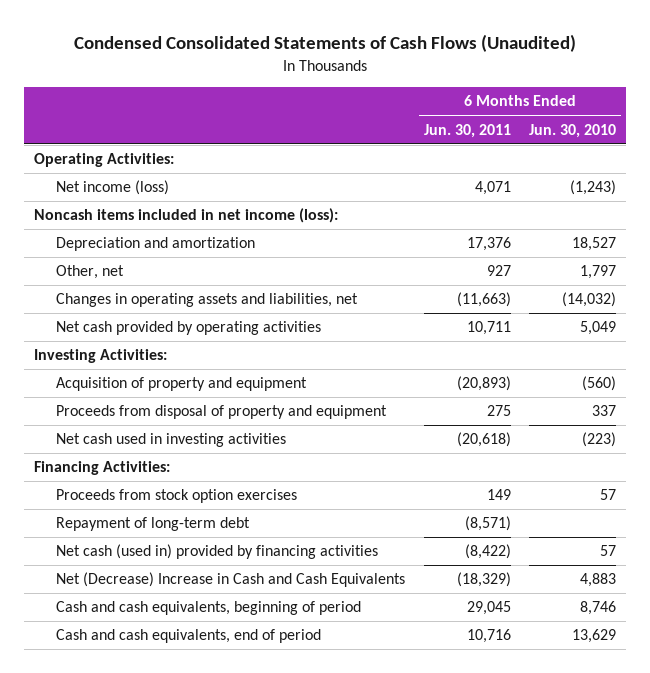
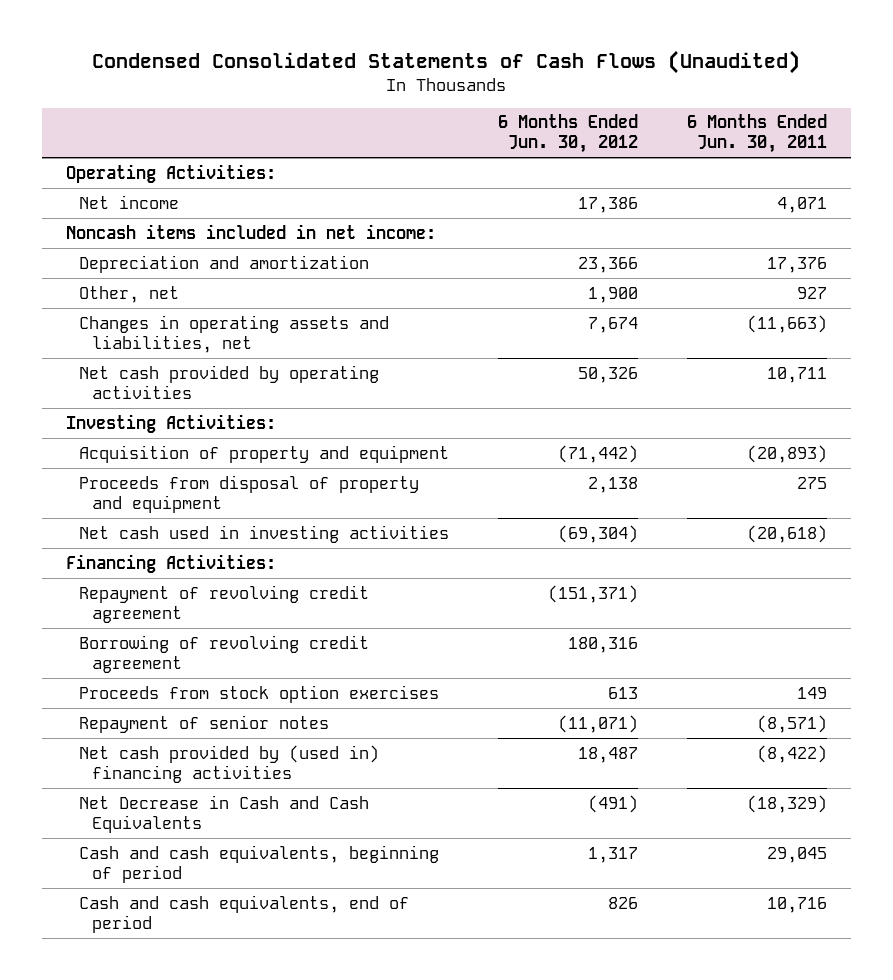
[529,123,617,138] Jun. 30, 2010 -> none
none -> [497,114,638,154] 6 Months Ended Jun. 30, 2012
[55,180,169,196] Net income (loss) -> [79,194,180,209] Net income
[33,208,338,224] Noncash items included in net income (loss): -> [65,223,436,239] Noncash items included in net income:
none -> [79,584,370,623] Repayment of revolving credit agreement
none -> [79,634,370,673] Borrowing of revolving credit agreement
[55,517,250,532] Repayment of long-term debt -> [79,714,330,733] Repayment of senior notes
[55,544,378,560] Net cash (used in) provided by financing activities -> [79,744,380,783] Net cash provided by (used in) financing activities
[55,572,405,588] Net (Decrease) Increase in Cash and Cash Equivalents -> [79,794,370,833] Net Decrease in Cash and Cash Equivalents

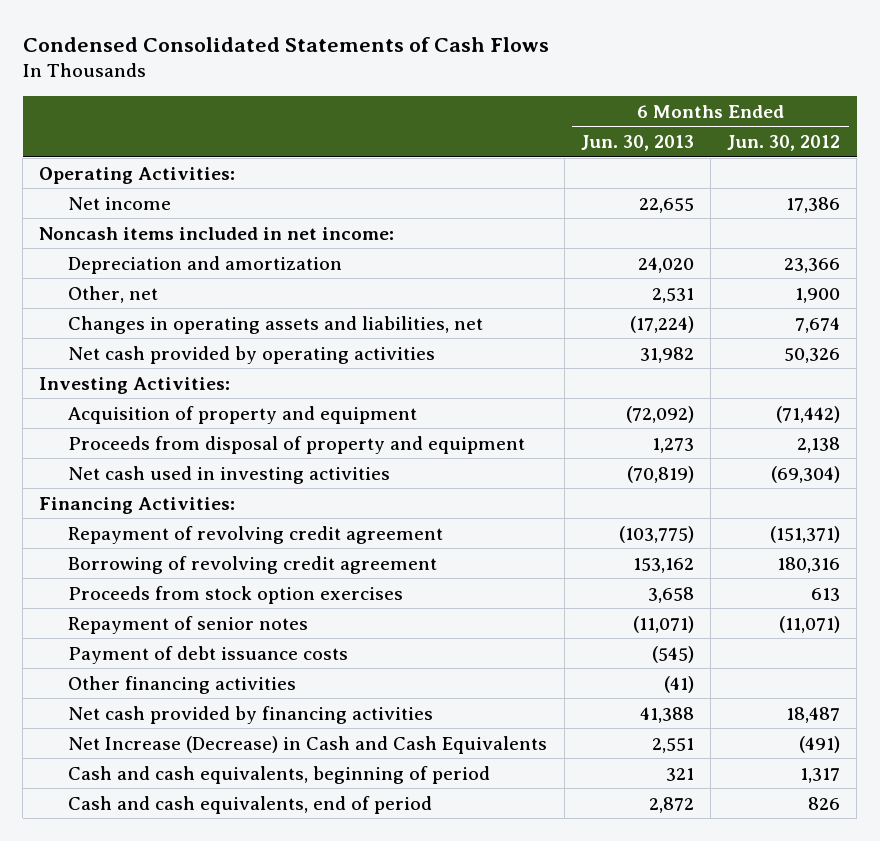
[92,49,801,74] Condensed Consolidated Statements of Cash Flows (Unaudited) -> [22,36,549,52] Condensed Consolidated Statements of Cash Flows
[686,114,827,154] 6 Months Ended Jun. 30, 2011 -> none
none -> [580,135,694,152] Jun. 30, 2013
none -> [68,645,349,664] Payment of debt issuance costs
none -> [68,675,297,694] Other financing activities
[79,744,380,783] Net cash provided by (used in) financing activities -> [68,705,434,724] Net cash provided by financing activities
[79,794,370,833] Net Decrease in Cash and Cash Equivalents -> [68,735,548,754] Net Increase (Decrease) in Cash and Cash Equivalents

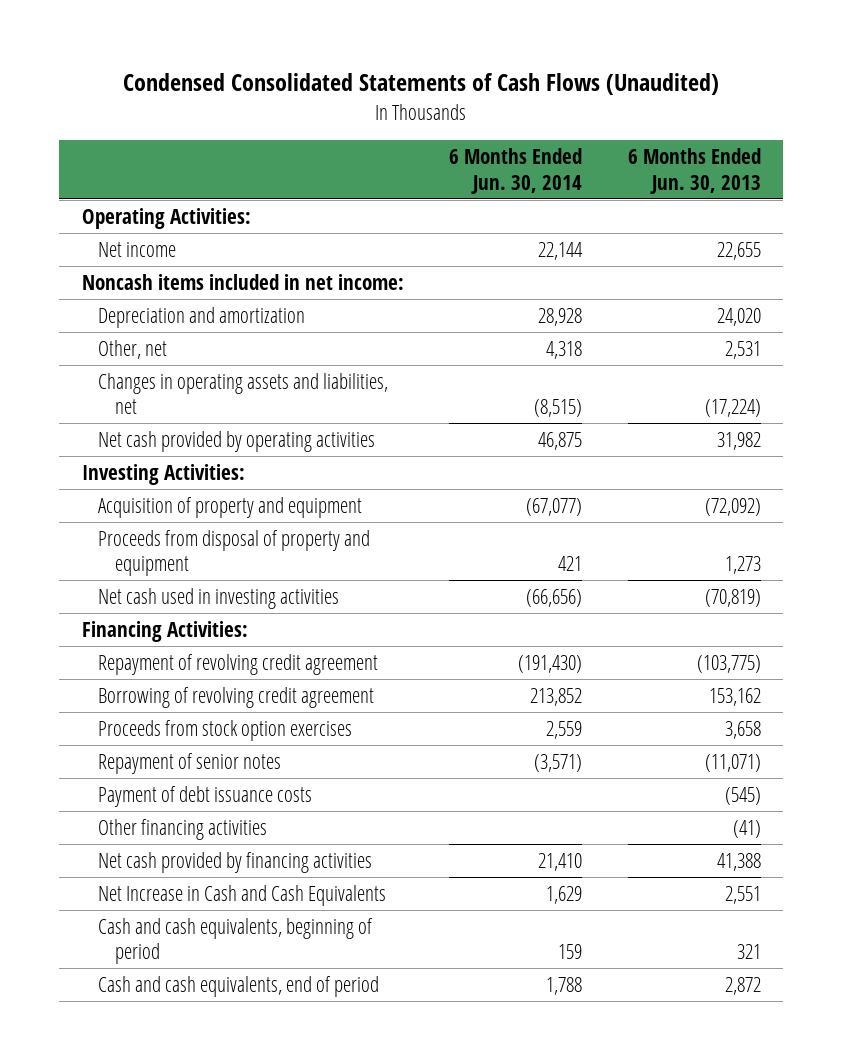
[22,36,549,52] Condensed Consolidated Statements of Cash Flows -> [123,73,720,96] Condensed Consolidated Statements of Cash Flows (Unaudited)
[727,135,841,152] Jun. 30, 2012 -> none
none -> [449,148,583,194] 6 Months Ended Jun. 30, 2014
[68,735,548,754] Net Increase (Decrease) in Cash and Cash Equivalents -> [98,884,387,906] Net Increase in Cash and Cash Equivalents

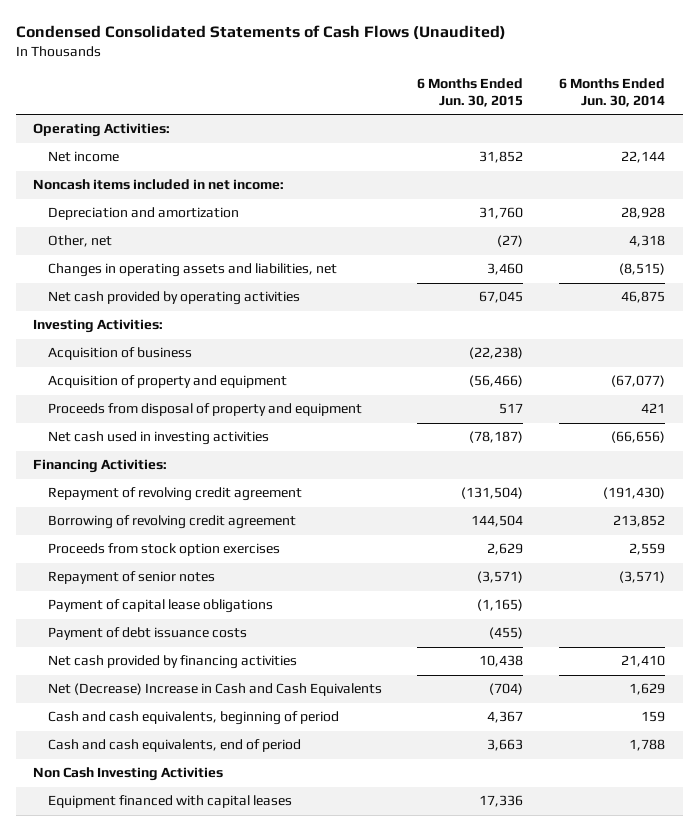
[627,148,761,194] 6 Months Ended Jun. 30, 2013 -> none
none -> [417,77,524,108] 6 Months Ended Jun. 30, 2015
none -> [47,347,192,361] Acquisition of business
none -> [47,599,273,614] Payment of capital lease obligations
[98,818,268,840] Other financing activities -> none
[98,884,387,906] Net Increase in Cash and Cash Equivalents -> [47,683,382,697] Net (Decrease) Increase in Cash and Cash Equivalents
none -> [33,767,224,782] Non Cash Investing Activities
none -> [47,795,292,809] Equipment financed with capital leases

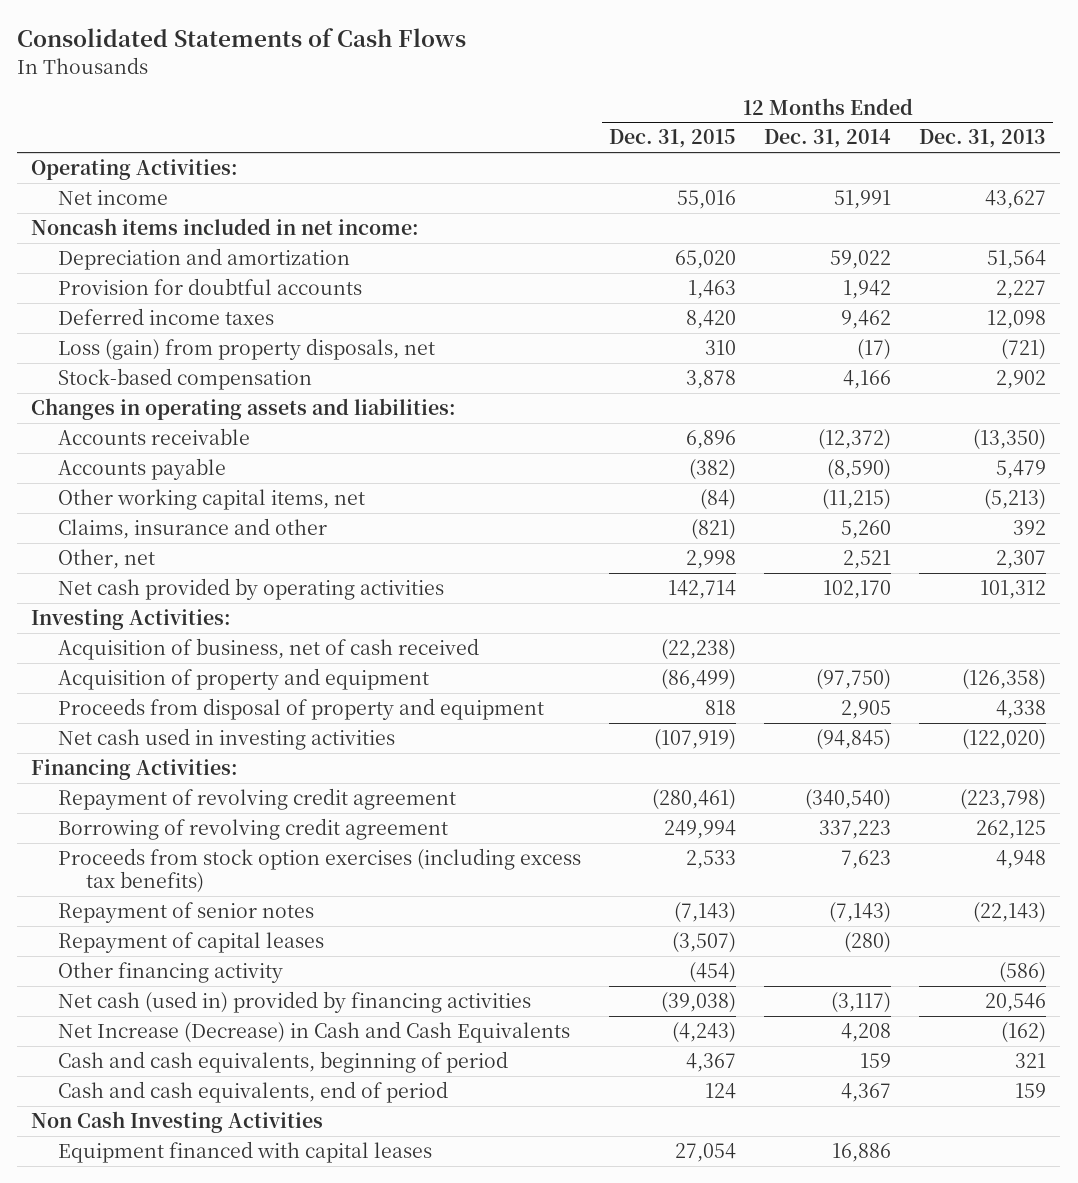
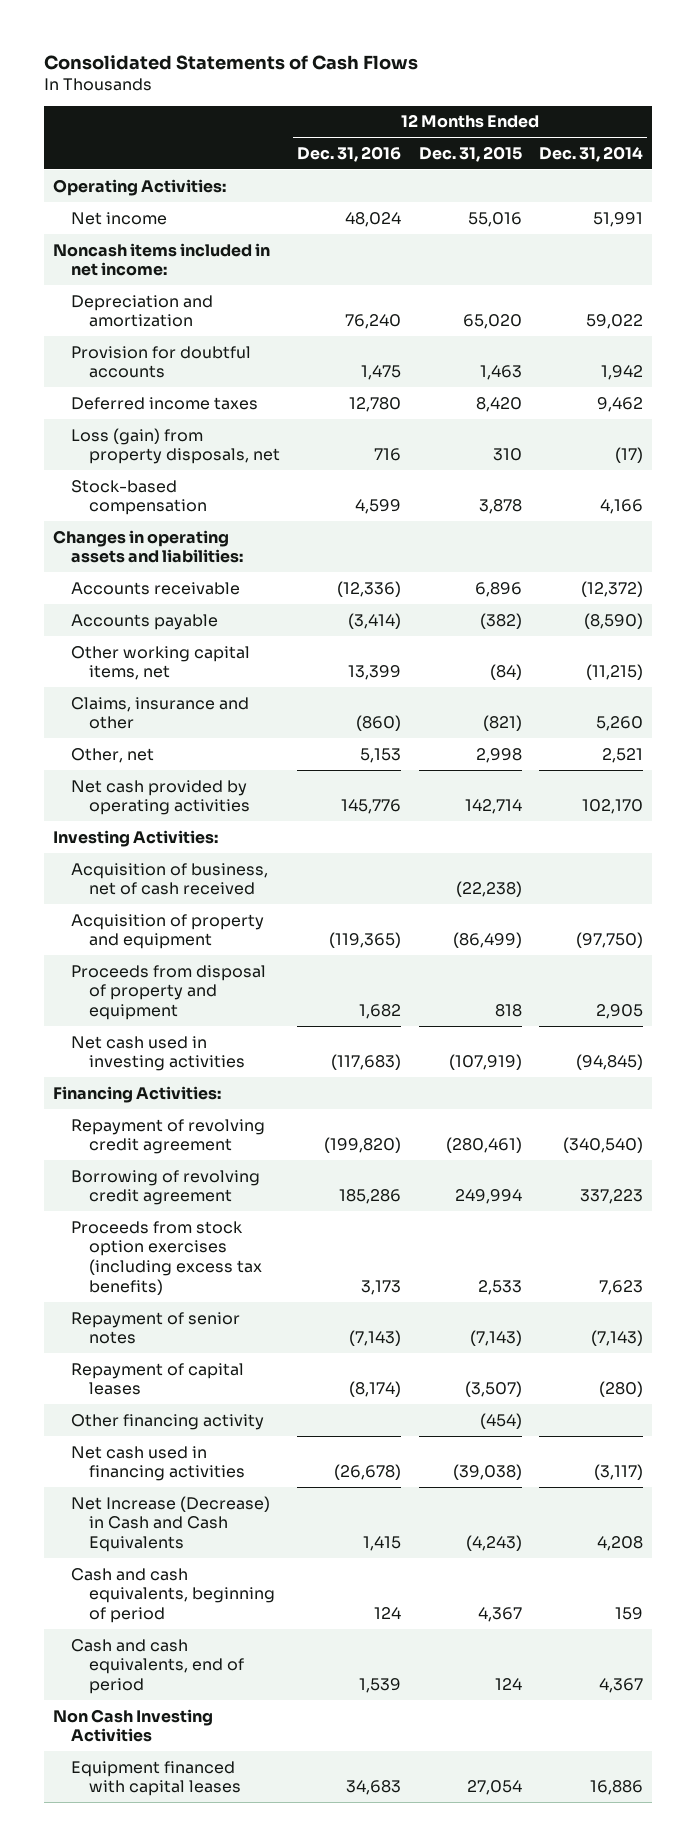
[919,129,1047,149] Dec. 31, 2013 -> none
none -> [297,145,402,162] Dec. 31, 2016
[58,990,532,1013] Net cash (used in) provided by financing activities -> [70,1445,246,1482] Net cash used in financing activities

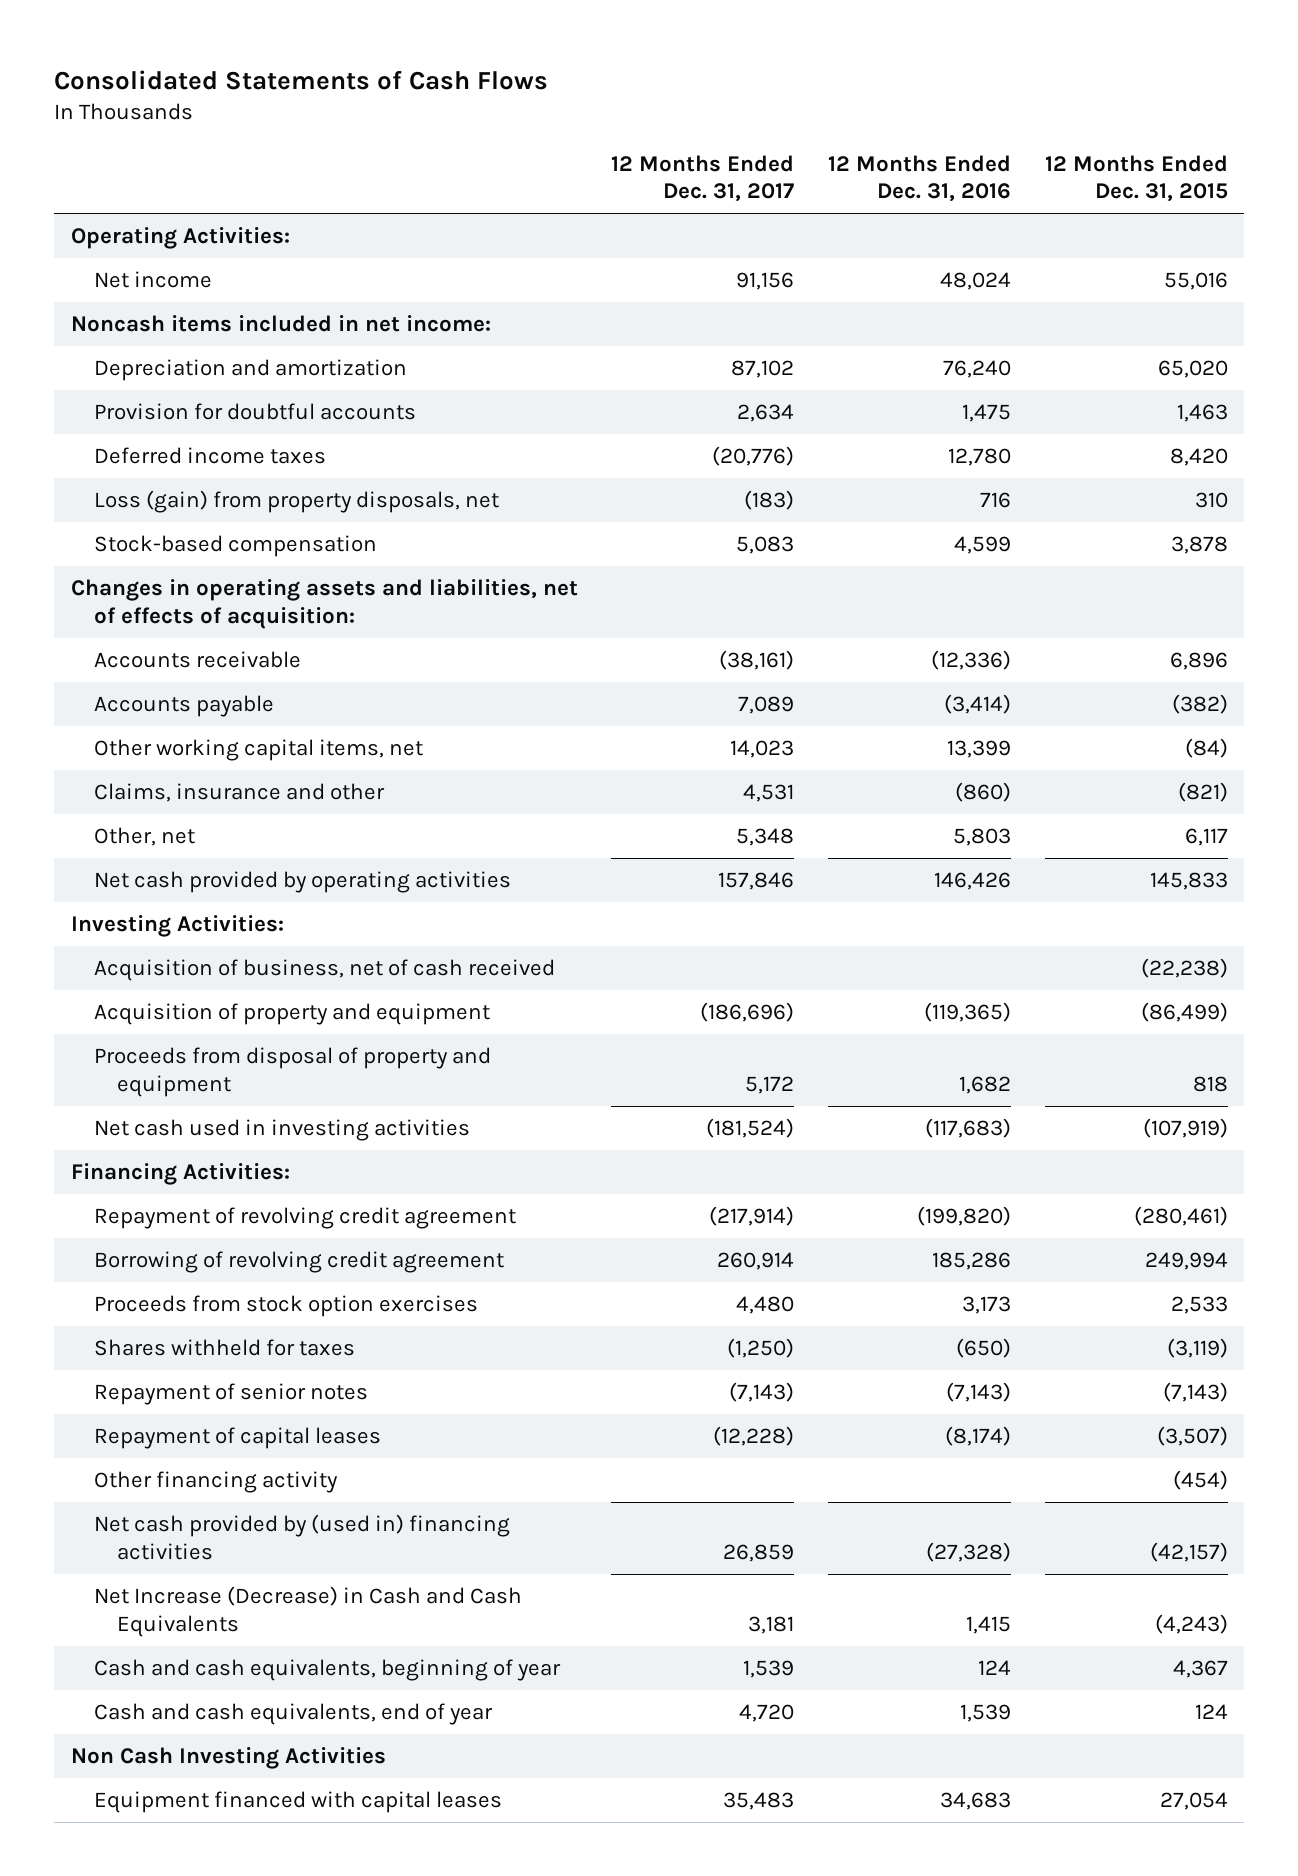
[539,145,644,162] Dec. 31, 2014 -> none
none -> [611,154,795,203] 12 Months Ended Dec. 31, 2017
[52,529,243,564] Changes in operating assets and liabilities: -> [70,579,578,629] Changes in operating assets and liabilities, net of effects of acquisition:
[360,747,402,763] 5,153 -> [953,828,1012,847] 5,803
[475,747,522,763] 2,998 -> [1184,828,1228,847] 6,117
[341,799,402,815] 145,776 -> [934,872,1012,891] 146,426
[464,799,522,815] 142,714 -> [1149,872,1228,891] 145,833
[70,1220,263,1295] Proceeds from stock option exercises (including excess tax benefits) -> [93,1295,478,1318] Proceeds from stock option exercises
none -> [93,1339,355,1357] Shares withheld for taxes
[70,1445,246,1482] Net cash used in financing activities -> [93,1514,510,1560] Net cash provided by (used in) financing activities
[334,1464,402,1481] (26,678) -> [926,1541,1012,1562] (27,328)
[452,1464,522,1481] (39,038) -> [1149,1541,1228,1562] (42,157)
[70,1567,276,1623] Cash and cash equivalents, beginning of period -> [93,1659,561,1682] Cash and cash equivalents, beginning of year
[70,1638,245,1694] Cash and cash equivalents, end of period -> [93,1703,493,1726] Cash and cash equivalents, end of year

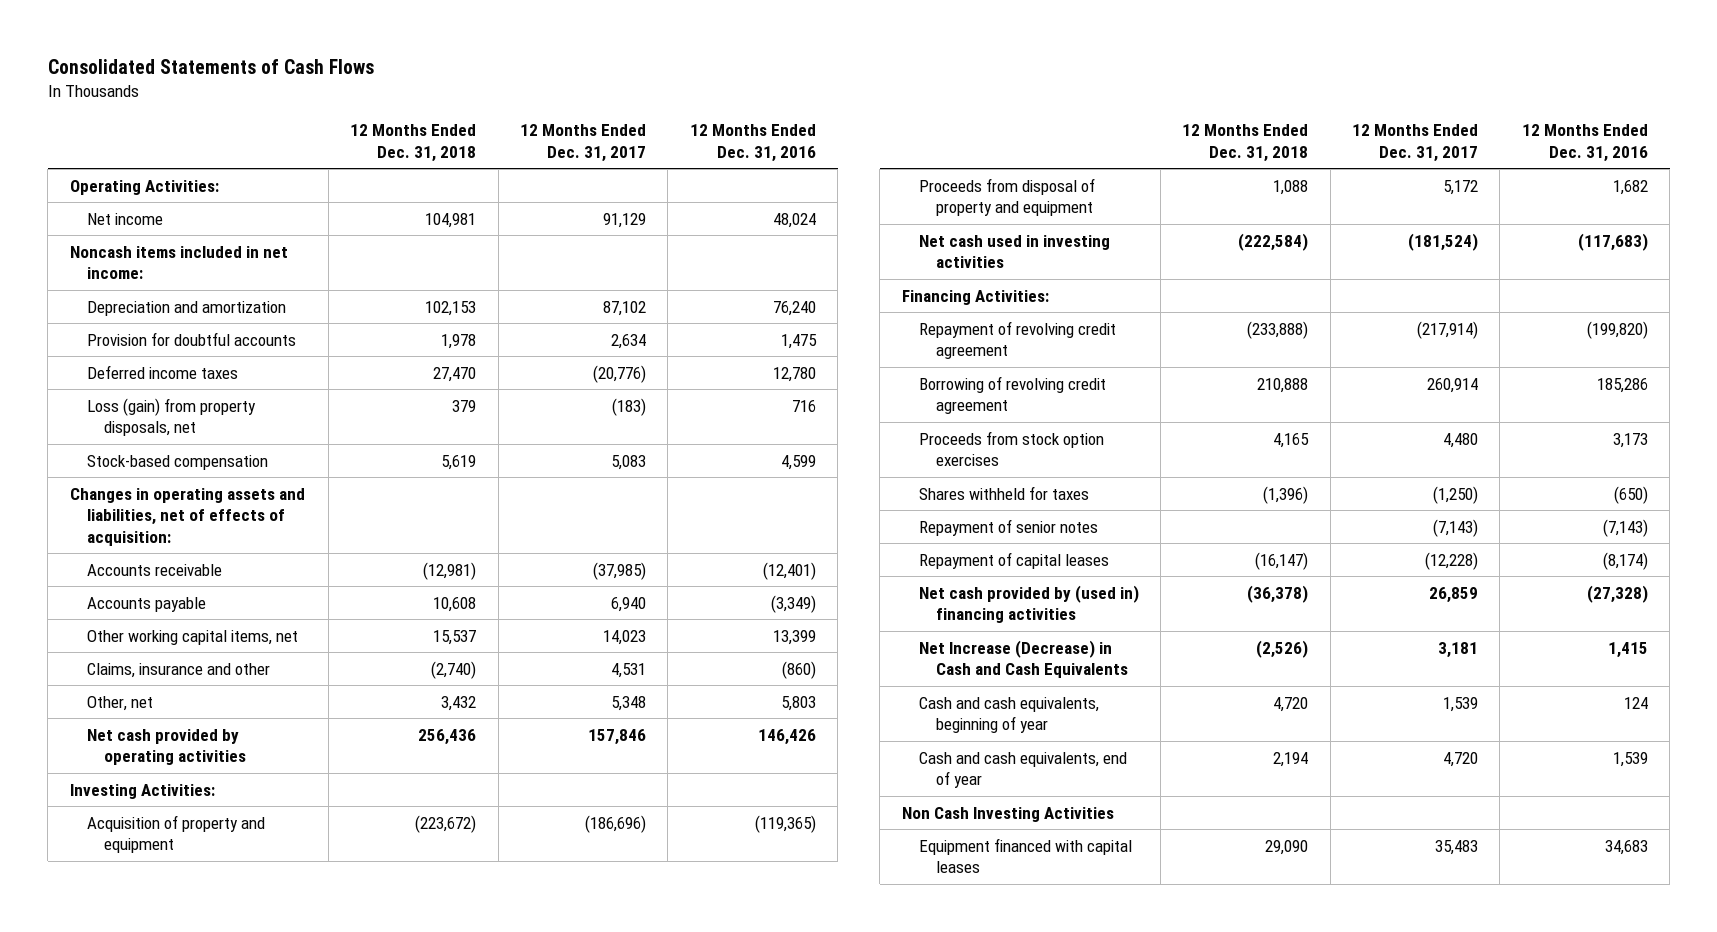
[1044,154,1228,203] 12 Months Ended Dec. 31, 2015 -> none
none -> [350,124,477,162] 12 Months Ended Dec. 31, 2018
[736,272,795,291] 91,156 -> [603,212,647,228] 91,129
[719,650,795,671] (38,161) -> [593,561,647,580] (37,985)
[931,650,1012,671] (12,336) -> [762,561,816,580] (12,401)
[738,696,795,715] 7,089 -> [611,596,647,612] 6,940
[944,694,1012,715] (3,414) -> [770,594,816,613] (3,349)
[93,959,555,982] Acquisition of business, net of cash received -> none
[93,1471,338,1494] Other financing activity -> none

